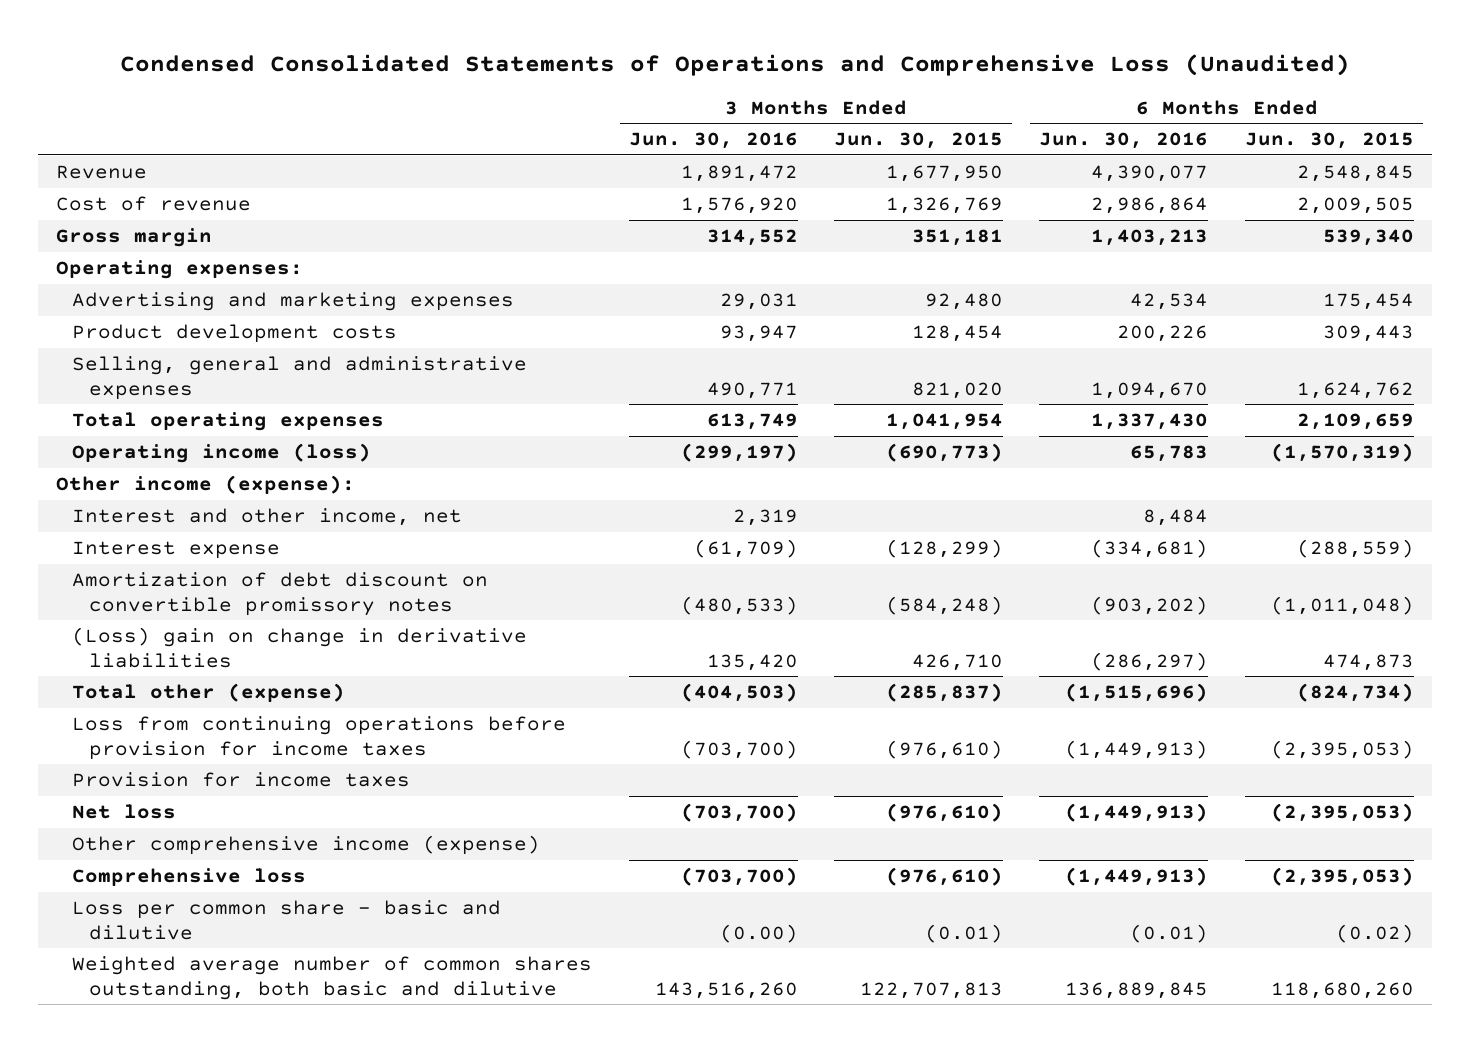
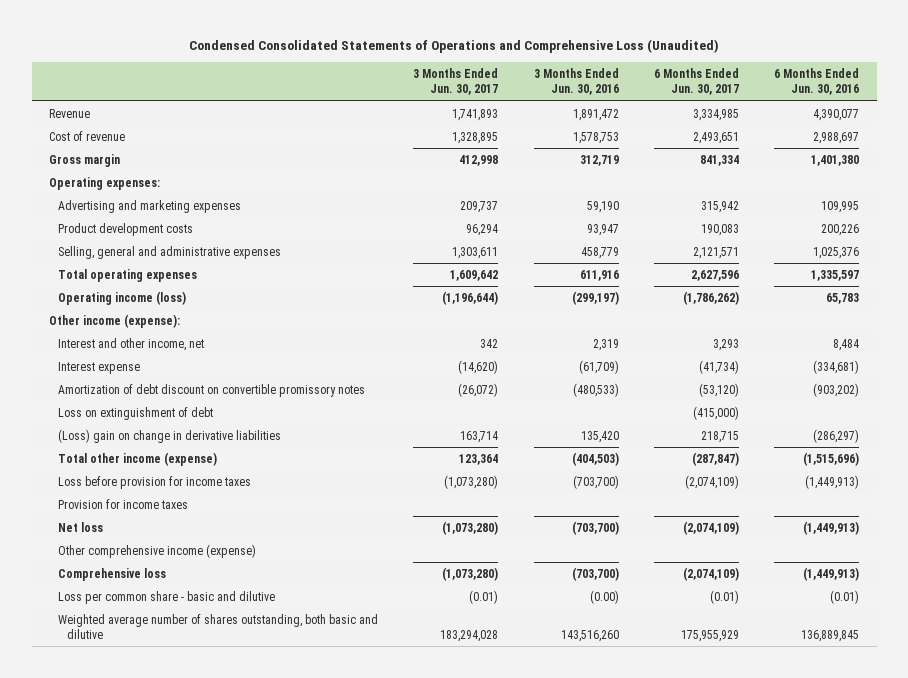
[834,132,1004,150] Jun. 30, 2015 -> none
[1244,132,1414,150] Jun. 30, 2015 -> none
none -> [413,68,499,96] 3 Months Ended Jun. 30, 2017
none -> [653,68,739,96] 6 Months Ended Jun. 30, 2017
[680,197,798,215] 1,576,920 -> [572,131,619,144] 1,578,753
[1091,197,1209,215] 2,986,864 -> [812,131,859,144] 2,988,697
[706,229,798,247] 314,552 -> [579,154,619,166] 312,719
[1091,229,1209,247] 1,403,213 -> [810,154,859,166] 1,401,380
[719,293,798,311] 29,031 -> [586,200,619,213] 59,190
[1130,293,1209,311] 42,534 -> [820,200,859,213] 109,995
[706,381,798,399] 490,771 -> [580,246,619,259] 458,779
[1091,381,1209,399] 1,094,670 -> [812,246,859,259] 1,025,376
[706,413,798,431] 613,749 -> [579,269,619,281] 611,916
[1091,413,1209,431] 1,337,430 -> [810,269,859,281] 1,335,597
none -> [58,406,214,420] Loss on extinguishment of debt
[72,683,346,703] Total other (expense) -> [58,451,218,466] Total other income (expense)
[72,716,567,760] Loss from continuing operations before provision for income taxes -> [58,475,252,489] Loss before provision for income taxes
[72,956,593,1000] Weighted average number of common shares outstanding, both basic and dilutive -> [58,613,379,640] Weighted average number of shares outstanding, both basic and dilutive

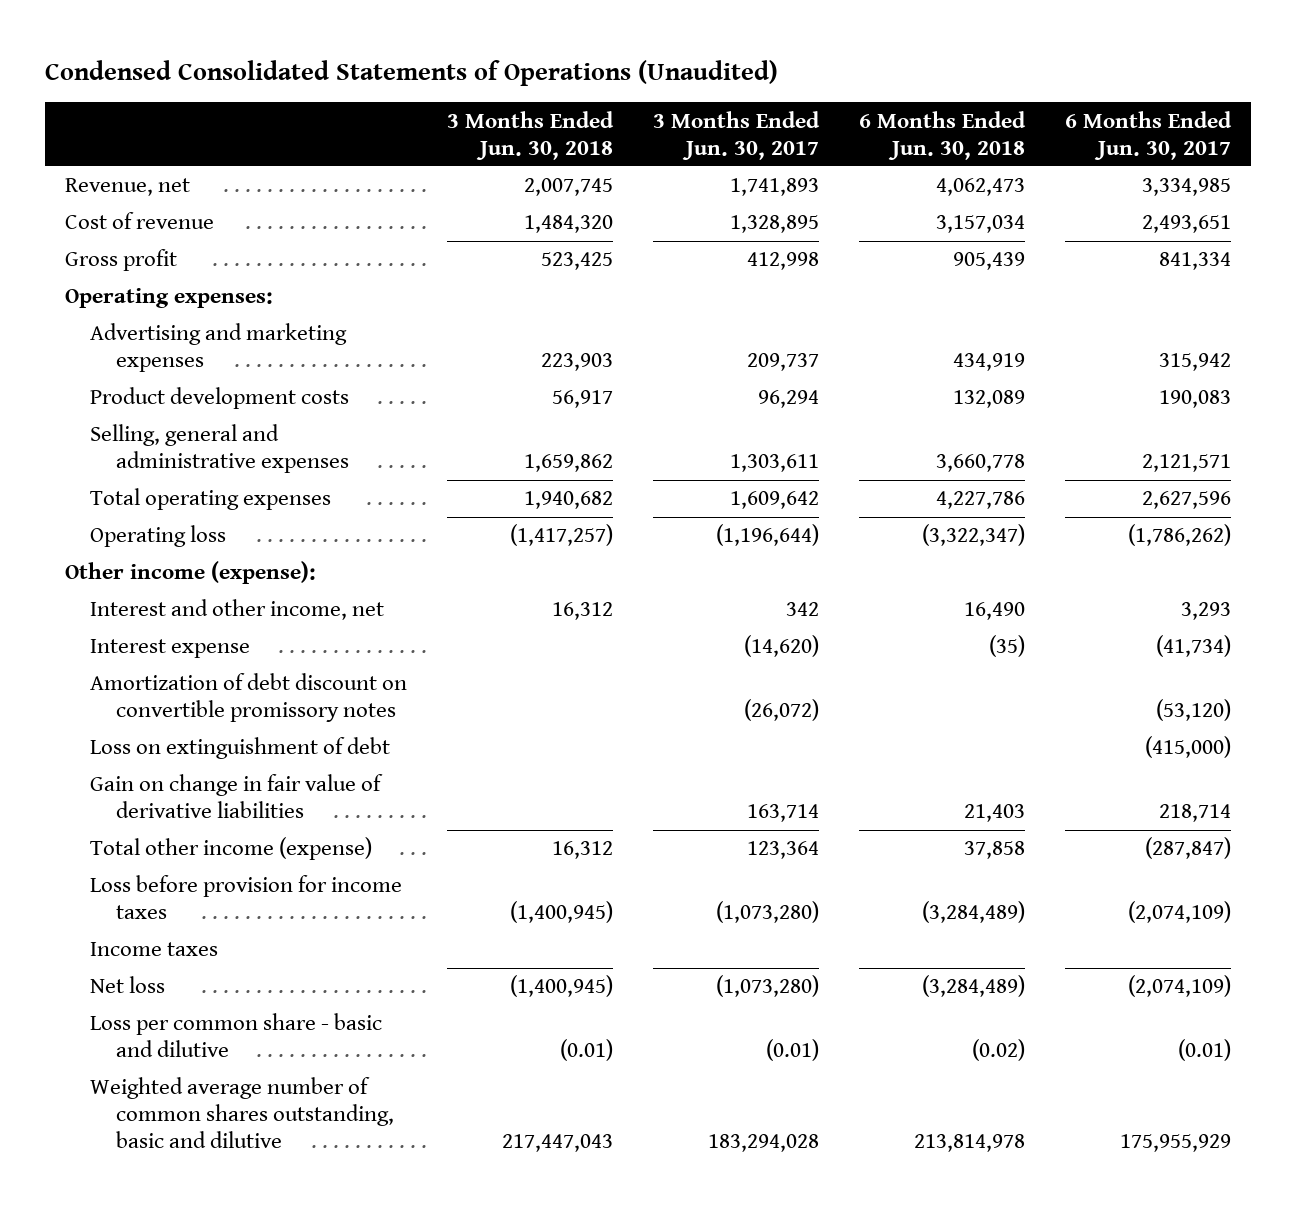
[189,39,720,54] Condensed Consolidated Statements of Operations and Comprehensive Loss (Unaudited) -> [44,59,778,86] Condensed Consolidated Statements of Operations (Unaudited)
[533,68,619,96] 3 Months Ended Jun. 30, 2016 -> none
[773,68,859,96] 6 Months Ended Jun. 30, 2016 -> none
none -> [447,110,615,160] 3 Months Ended Jun. 30, 2018
none -> [858,110,1026,160] 6 Months Ended Jun. 30, 2018
[49,108,91,118] Revenue -> [64,178,190,197] Revenue, net
[49,153,121,167] Gross margin -> [64,249,177,272] Gross profit
[58,290,187,305] Operating income (loss) -> [90,525,227,548] Operating loss
[58,428,282,443] (Loss) gain on change in derivative liabilities -> [90,774,384,819] Gain on change in fair value of derivative liabilities
[700,430,739,443] 218,715 -> [1158,804,1231,823] 218,714
[58,498,189,509] Provision for income taxes -> [90,942,219,957] Income taxes
[58,543,257,558] Other comprehensive income (expense) -> none
[58,567,167,581] Comprehensive loss -> none
[58,613,379,640] Weighted average number of shares outstanding, both basic and dilutive -> [90,1077,394,1149] Weighted average number of common shares outstanding, basic and dilutive

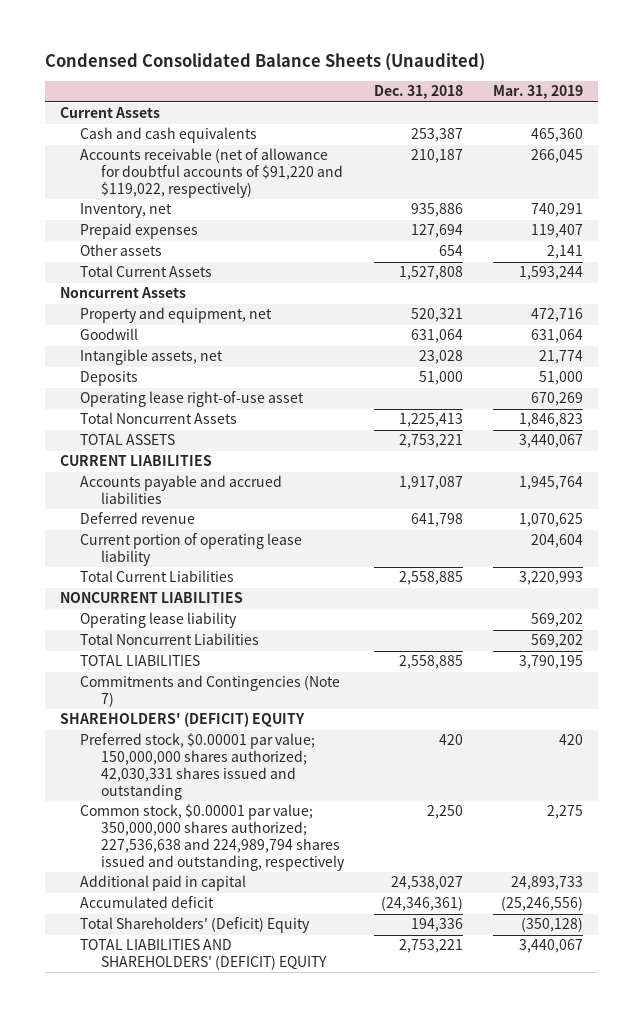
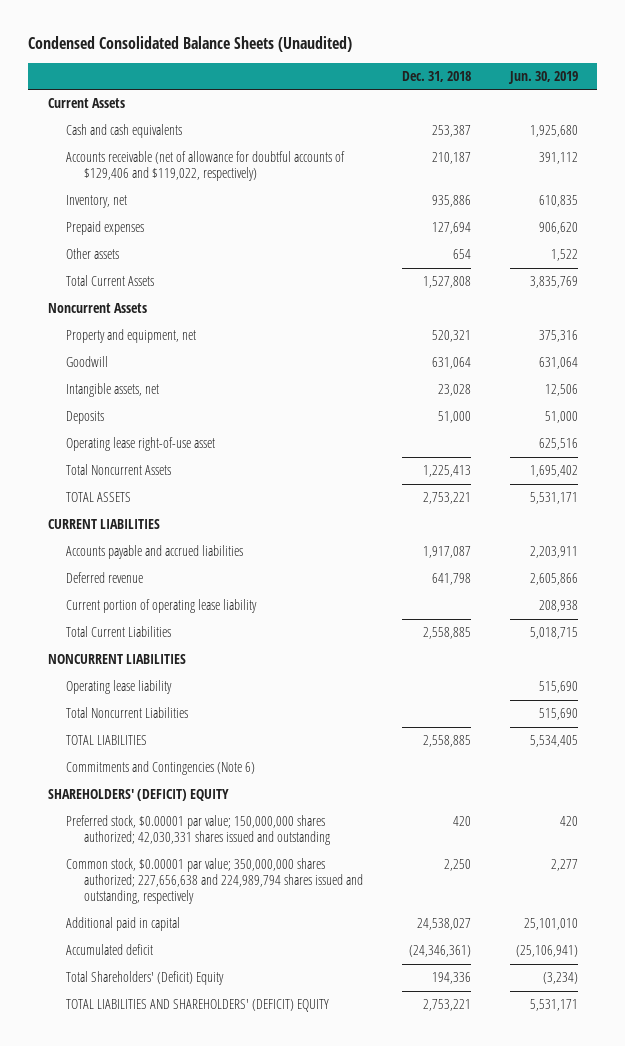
[493,85,584,100] Mar. 31, 2019 -> none
none -> [507,70,578,84] Jun. 30, 2019
[80,148,344,198] Accounts receivable (net of allowance for doubtful accounts of $91,220 and $119,022, respectively) -> [65,151,345,182] Accounts receivable (net of allowance for doubtful accounts of $129,406 and $119,022, respectively)
[80,675,341,708] Commitments and Contingencies (Note 7) -> [65,761,255,776] Commitments and Contingencies (Note 6)
[80,804,346,871] Common stock, $0.00001 par value; 350,000,000 shares authorized; 227,536,638 and 224,989,794 shares issued and outstanding, respectively -> [65,858,363,905] Common stock, $0.00001 par value; 350,000,000 shares authorized; 227,656,638 and 224,989,794 shares issued and outstanding, respectively

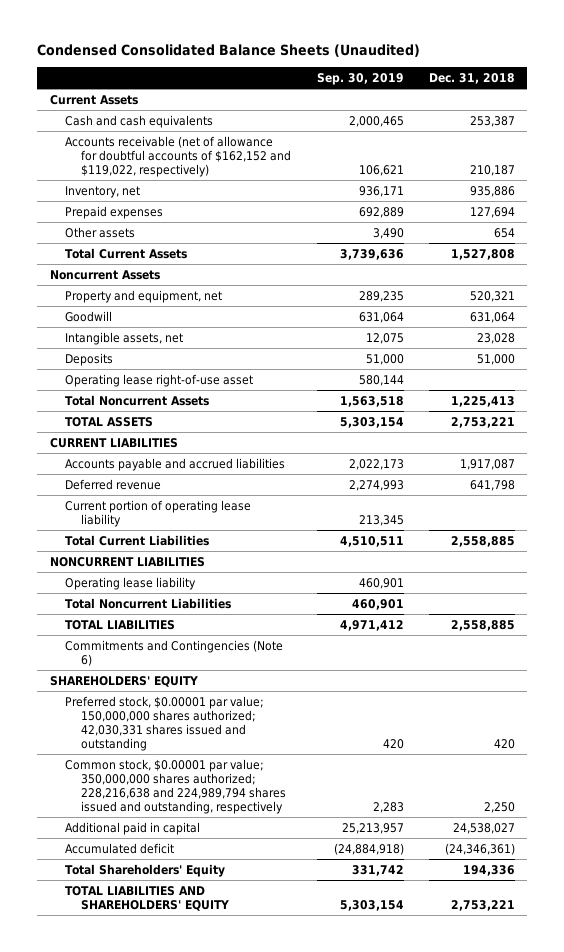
[507,70,578,84] Jun. 30, 2019 -> none
none -> [316,73,404,86] Sep. 30, 2019
[65,151,345,182] Accounts receivable (net of allowance for doubtful accounts of $129,406 and $119,022, respectively) -> [65,135,292,177] Accounts receivable (net of allowance for doubtful accounts of $162,152 and $119,022, respectively)
[47,789,229,802] SHAREHOLDERS' (DEFICIT) EQUITY -> [49,675,198,687] SHAREHOLDERS' EQUITY
[65,858,363,905] Common stock, $0.00001 par value; 350,000,000 shares authorized; 227,656,638 and 224,989,794 shares issued and outstanding, respectively -> [65,758,287,814] Common stock, $0.00001 par value; 350,000,000 shares authorized; 228,216,638 and 224,989,794 shares issued and outstanding, respectively
[65,971,224,986] Total Shareholders' (Deficit) Equity -> [65,863,226,877] Total Shareholders' Equity
[65,999,329,1013] TOTAL LIABILITIES AND SHAREHOLDERS' (DEFICIT) EQUITY -> [65,885,230,911] TOTAL LIABILITIES AND SHAREHOLDERS' EQUITY

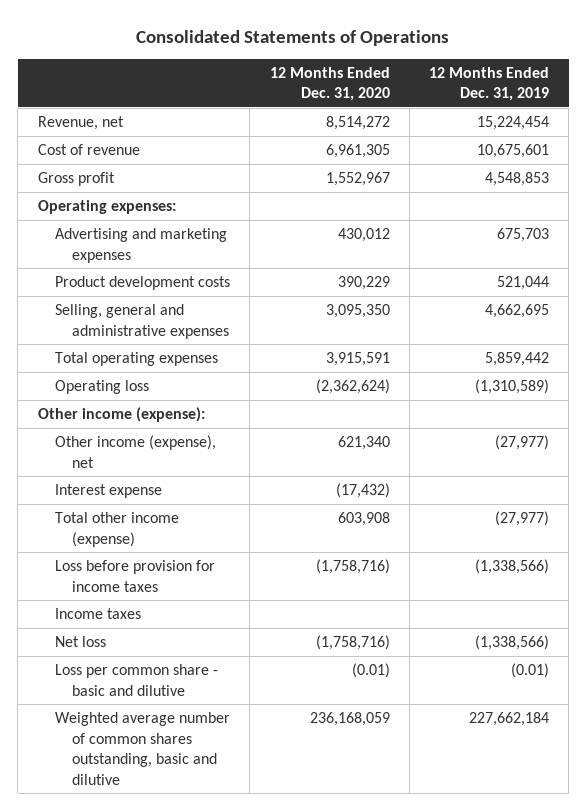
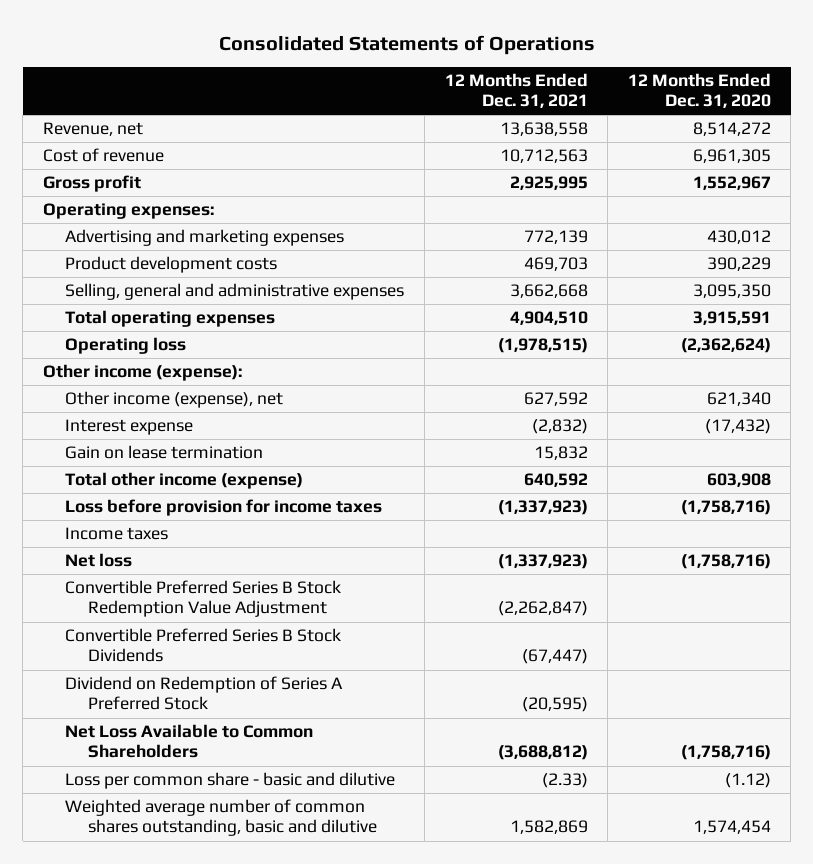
[429,66,550,102] 12 Months Ended Dec. 31, 2019 -> none
none -> [444,73,588,109] 12 Months Ended Dec. 31, 2021
none -> [65,445,264,460] Gain on lease termination
none -> [65,580,342,618] Convertible Preferred Series B Stock Redemption Value Adjustment
none -> [65,628,342,663] Convertible Preferred Series B Stock Dividends
none -> [65,676,344,711] Dividend on Redemption of Series A Preferred Stock
none -> [65,724,314,759] Net Loss Available to Common Shareholders
[351,663,390,679] (0.01) -> [724,773,771,789] (1.12)
[309,712,390,727] 236,168,059 -> [692,820,771,835] 1,574,454

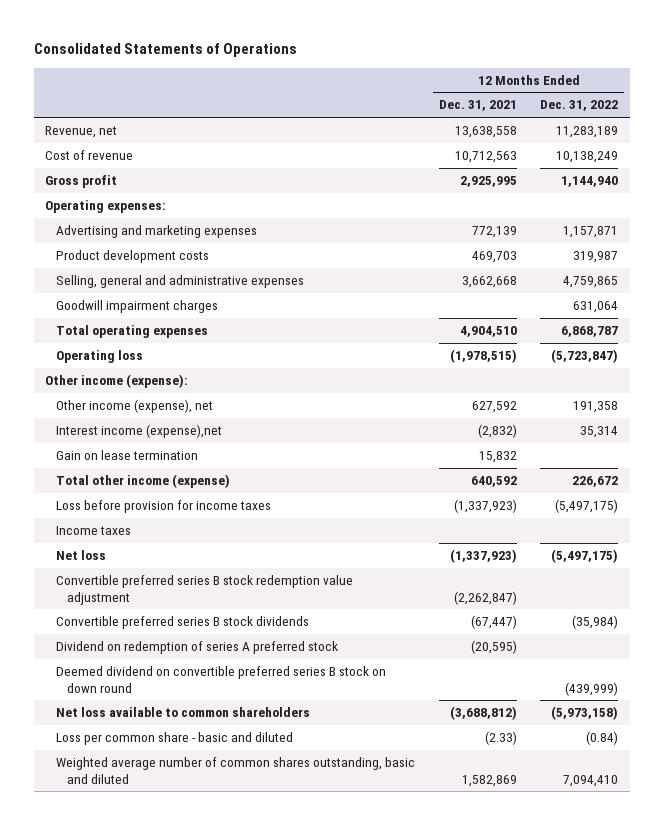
[627,73,771,109] 12 Months Ended Dec. 31, 2020 -> none
none -> [540,100,619,112] Dec. 31, 2022
none -> [56,300,219,314] Goodwill impairment charges
[65,419,194,436] Interest expense -> [56,424,223,439] Interest income (expense),net
[65,580,342,618] Convertible Preferred Series B Stock Redemption Value Adjustment -> [56,575,354,605] Convertible preferred series B stock redemption value adjustment
[65,628,342,663] Convertible Preferred Series B Stock Dividends -> [56,616,310,630] Convertible preferred series B stock dividends
[65,676,344,711] Dividend on Redemption of Series A Preferred Stock -> [56,641,339,655] Dividend on redemption of series A preferred stock
none -> [56,666,387,693] Deemed dividend on convertible preferred series B stock on down round
[65,724,314,759] Net Loss Available to Common Shareholders -> [56,707,311,718] Net loss available to common shareholders
[65,772,396,790] Loss per common share - basic and dilutive -> [56,732,294,746] Loss per common share - basic and diluted
[65,799,378,837] Weighted average number of common shares outstanding, basic and dilutive -> [56,757,416,784] Weighted average number of common shares outstanding, basic and diluted

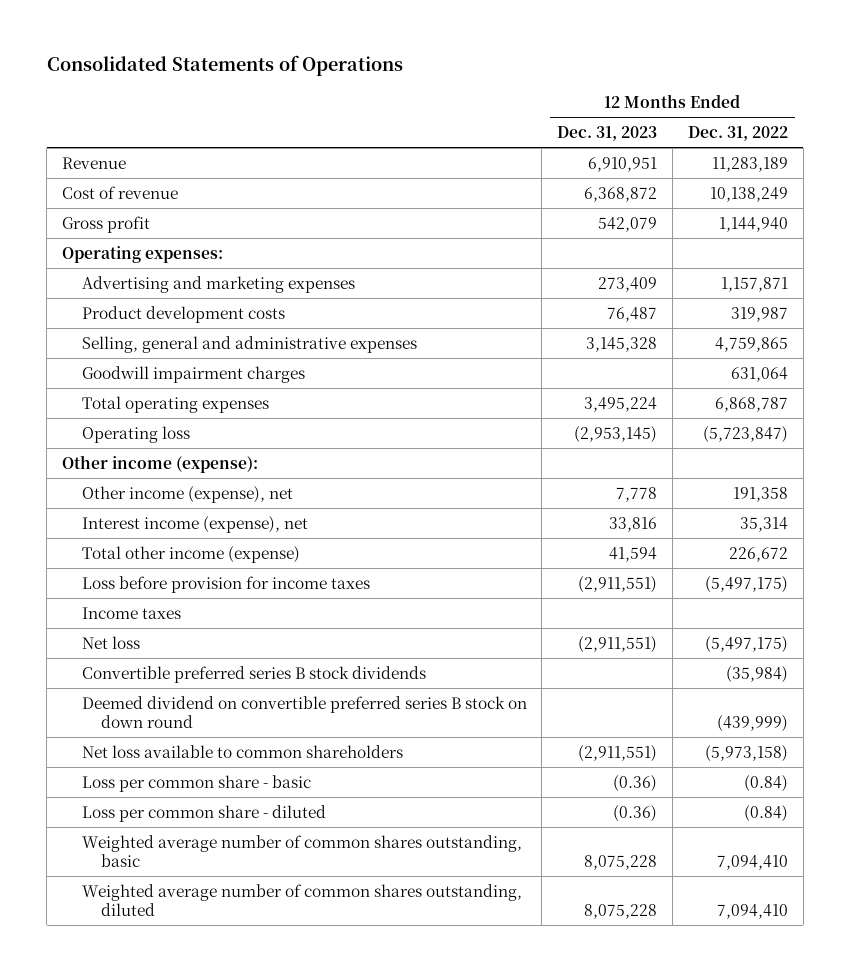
[438,100,517,112] Dec. 31, 2021 -> none
none -> [557,125,658,141] Dec. 31, 2023
[45,126,118,139] Revenue, net -> [62,156,127,169] Revenue
[56,450,199,461] Gain on lease termination -> none
[56,424,223,439] Interest income (expense),net -> [81,515,308,533] Interest income (expense), net
[56,575,354,605] Convertible preferred series B stock redemption value adjustment -> none
[56,641,339,655] Dividend on redemption of series A preferred stock -> none
[56,732,294,746] Loss per common share - basic and diluted -> [81,774,311,792] Loss per common share - basic
none -> [81,804,326,822] Loss per common share - diluted
[56,757,416,784] Weighted average number of common shares outstanding, basic and diluted -> [81,834,522,868] Weighted average number of common shares outstanding, basic
none -> [81,883,522,917] Weighted average number of common shares outstanding, diluted

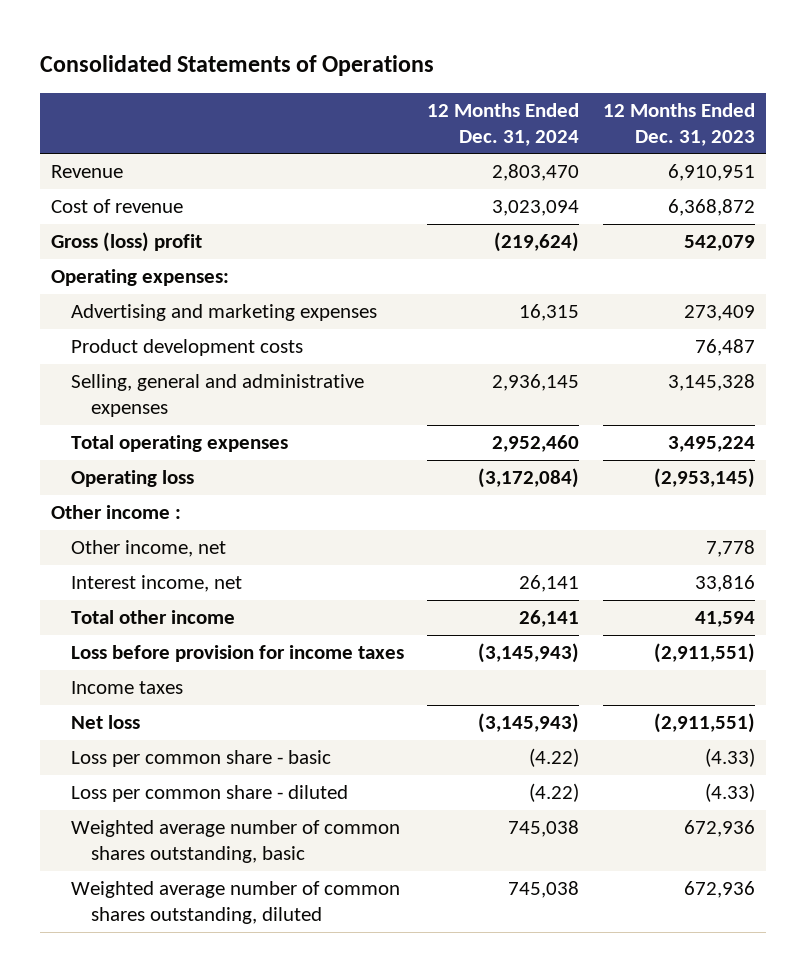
[687,125,788,141] Dec. 31, 2022 -> none
none -> [427,102,580,146] 12 Months Ended Dec. 31, 2024
[62,215,151,233] Gross profit -> [51,232,203,253] Gross (loss) profit
[81,365,305,383] Goodwill impairment charges -> none
[62,454,259,473] Other income (expense): -> [51,505,182,520] Other income :
[81,485,293,503] Other income (expense), net -> [71,540,227,558] Other income, net
[81,515,308,533] Interest income (expense), net -> [71,575,243,593] Interest income, net
[81,545,300,563] Total other income (expense) -> [71,610,236,625] Total other income
[81,665,426,683] Convertible preferred series B stock dividends -> none
[81,695,527,729] Deemed dividend on convertible preferred series B stock on down round -> none
[81,744,403,758] Net loss available to common shareholders -> none
[613,774,658,792] (0.36) -> [704,748,755,768] (4.33)
[613,804,658,822] (0.36) -> [704,783,755,803] (4.33)
[584,855,658,871] 8,075,228 -> [683,820,755,838] 672,936
[584,904,658,920] 8,075,228 -> [683,881,755,899] 672,936

